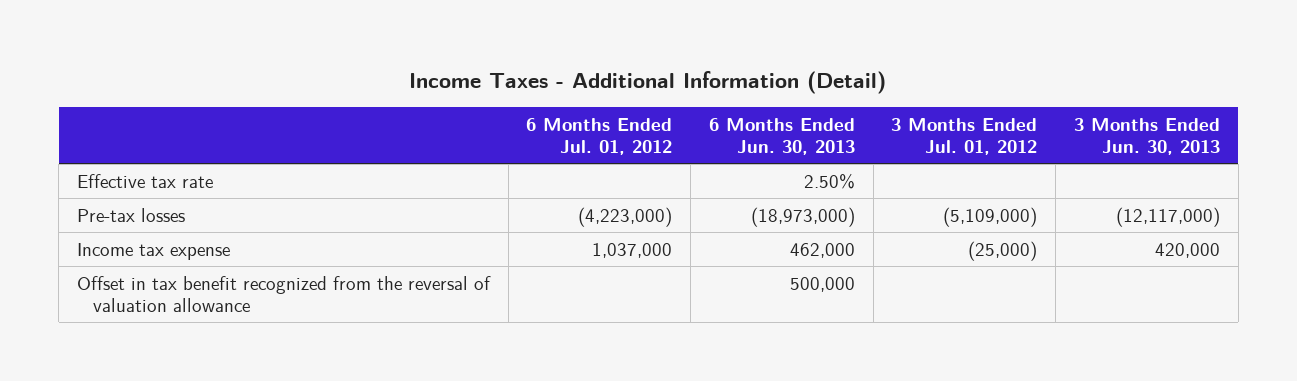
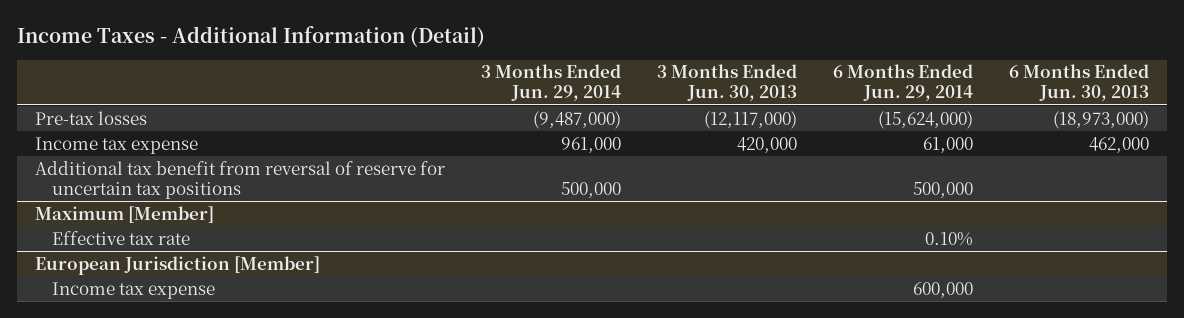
[526,117,673,155] 6 Months Ended Jul. 01, 2012 -> none
[891,117,1038,155] 3 Months Ended Jul. 01, 2012 -> none
none -> [480,64,621,102] 3 Months Ended Jun. 29, 2014
none -> [833,64,974,102] 6 Months Ended Jun. 29, 2014
[76,173,213,188] Effective tax rate -> none
[76,275,491,313] Offset in tax benefit recognized from the reversal of valuation allowance -> none
none -> [34,160,445,199] Additional tax benefit from reversal of reserve for uncertain tax positions
none -> [34,205,214,223] Maximum [Member]
none -> [51,230,190,245] Effective tax rate
none -> [34,255,320,275] European Jurisdiction [Member]
none -> [51,281,215,299] Income tax expense

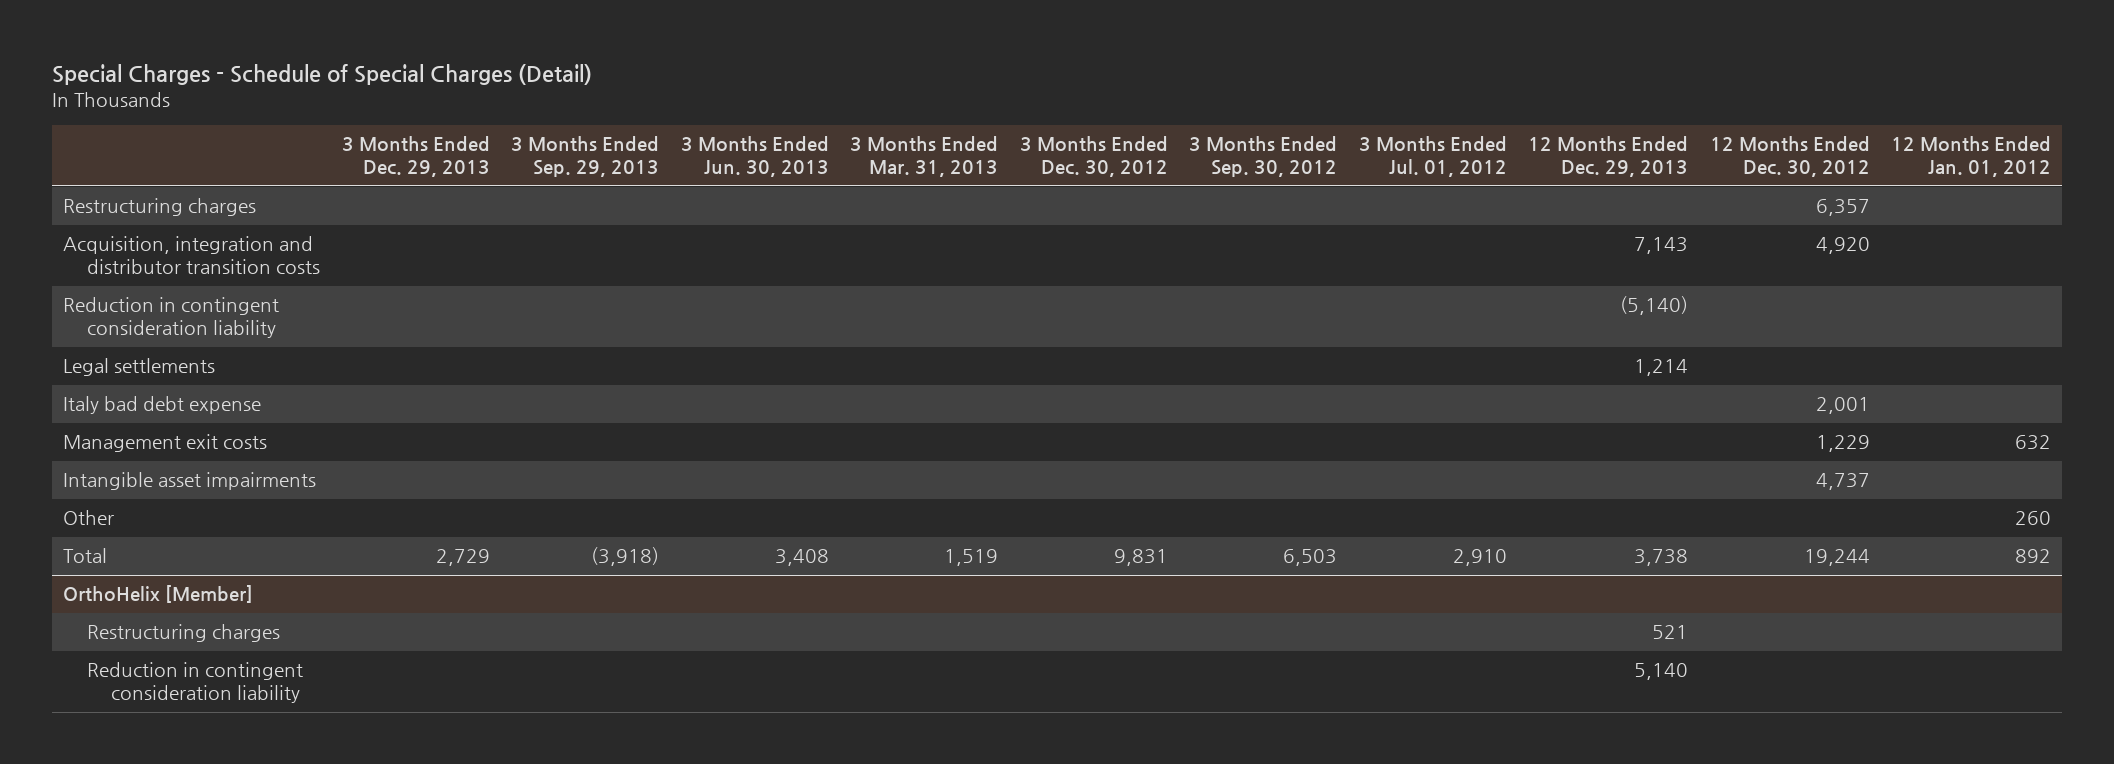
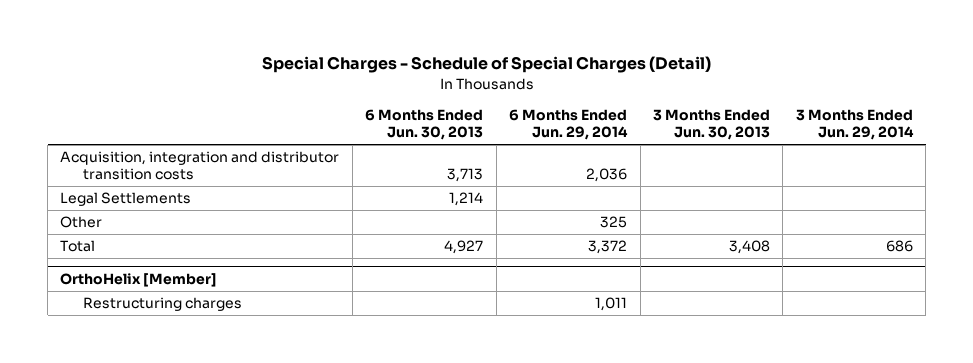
[341,136,490,178] 3 Months Ended Dec. 29, 2013 -> none
[511,136,660,178] 3 Months Ended Sep. 29, 2013 -> none
[850,136,999,178] 3 Months Ended Mar. 31, 2013 -> none
[1019,136,1168,178] 3 Months Ended Dec. 30, 2012 -> none
[1189,136,1338,178] 3 Months Ended Sep. 30, 2012 -> none
[1358,136,1507,178] 3 Months Ended Jul. 01, 2012 -> none
[1528,136,1689,178] 12 Months Ended Dec. 29, 2013 -> none
[1709,136,1870,178] 12 Months Ended Dec. 30, 2012 -> none
[1891,136,2052,178] 12 Months Ended Jan. 01, 2012 -> none
none -> [365,108,484,141] 6 Months Ended Jun. 30, 2013
none -> [509,108,629,141] 6 Months Ended Jun. 29, 2014
none -> [795,108,914,141] 3 Months Ended Jun. 29, 2014
[63,198,257,217] Restructuring charges -> none
[63,297,280,339] Reduction in contingent consideration liability -> none
[63,396,262,415] Italy bad debt expense -> none
[63,434,268,453] Management exit costs -> none
[63,472,317,491] Intangible asset impairments -> none
[63,358,216,377] Legal settlements -> [60,192,192,207] Legal Settlements
[87,662,304,704] Reduction in contingent consideration liability -> none

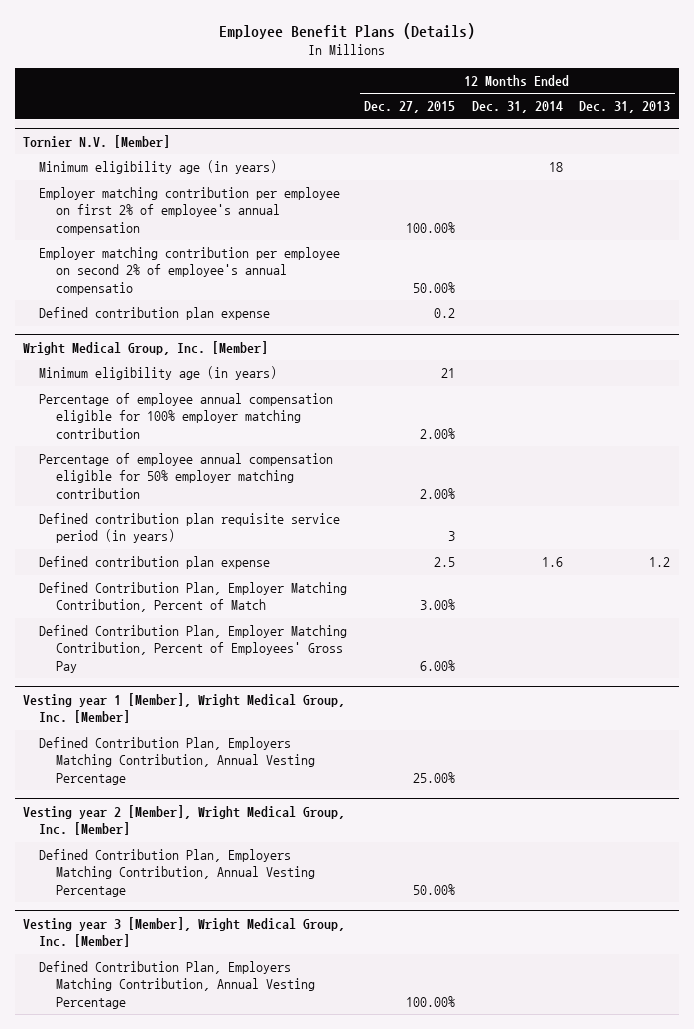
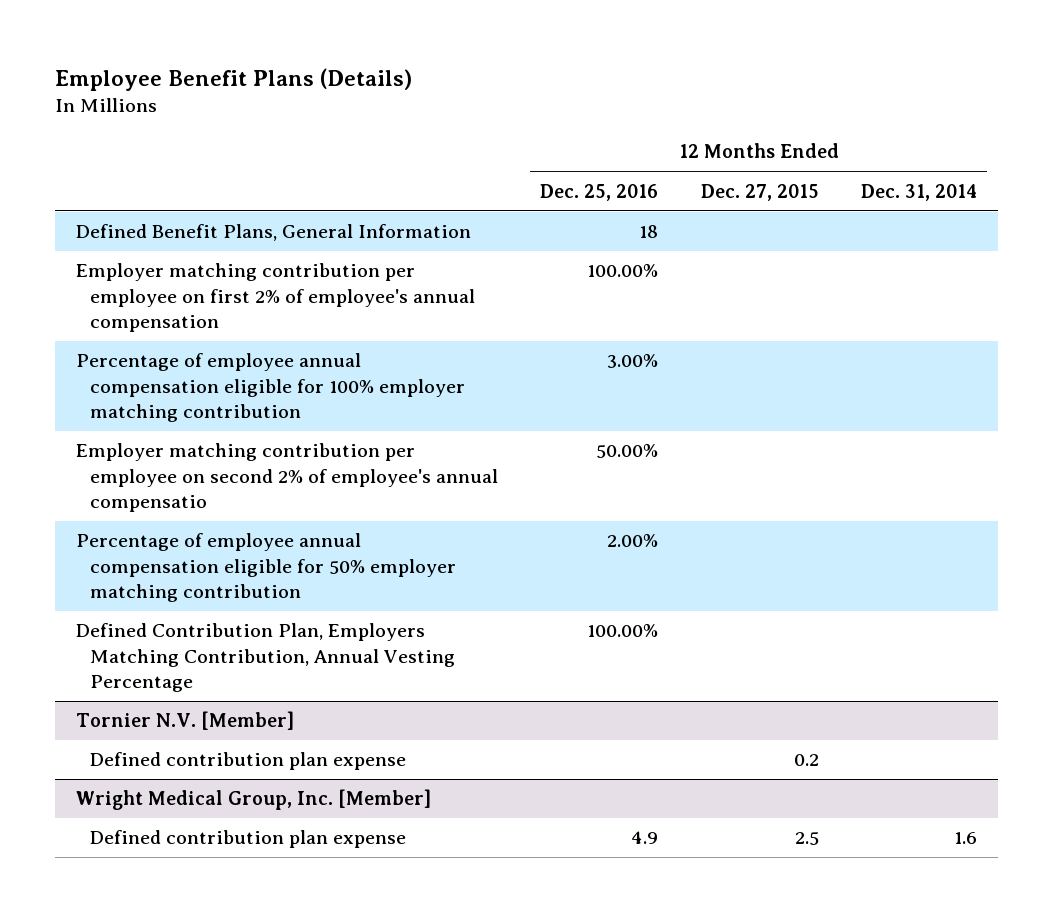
[579,101,671,114] Dec. 31, 2013 -> none
none -> [540,183,659,201] Dec. 25, 2016
none -> [76,224,472,242] Defined Benefit Plans, General Information
none -> [76,263,476,333] Employer matching contribution per employee on first 2% of employee's annual compensation
none -> [76,353,466,423] Percentage of employee annual compensation eligible for 100% employer matching contribution
none -> [76,443,499,513] Employer matching contribution per employee on second 2% of employee's annual compensatio
none -> [76,533,457,603] Percentage of employee annual compensation eligible for 50% employer matching contribution
none -> [76,623,456,693] Defined Contribution Plan, Employers Matching Contribution, Annual Vesting Percentage
[39,160,278,175] Minimum eligibility age (in years) -> none
[39,187,341,235] Employer matching contribution per employee on first 2% of employee's annual compensation -> none
[39,247,341,295] Employer matching contribution per employee on second 2% of employee's annual compensatio -> none
[39,366,278,381] Minimum eligibility age (in years) -> none
[39,393,334,439] Percentage of employee annual compensation eligible for 100% employer matching contribution -> none
[39,453,334,499] Percentage of employee annual compensation eligible for 50% employer matching contribution -> none
[39,513,341,544] Defined contribution plan requisite service period (in years) -> none
[39,582,348,613] Defined Contribution Plan, Employer Matching Contribution, Percent of Match -> none
[39,625,348,673] Defined Contribution Plan, Employer Matching Contribution, Percent of Employees' Gross Pay -> none
[23,692,346,724] Vesting year 1 [Member], Wright Medical Group, Inc. [Member] -> none
[39,737,315,785] Defined Contribution Plan, Employers Matching Contribution, Annual Vesting Percentage -> none
[23,804,346,836] Vesting year 2 [Member], Wright Medical Group, Inc. [Member] -> none
[39,849,315,897] Defined Contribution Plan, Employers Matching Contribution, Annual Vesting Percentage -> none
[23,916,346,948] Vesting year 3 [Member], Wright Medical Group, Inc. [Member] -> none
[39,961,315,1009] Defined Contribution Plan, Employers Matching Contribution, Annual Vesting Percentage -> none

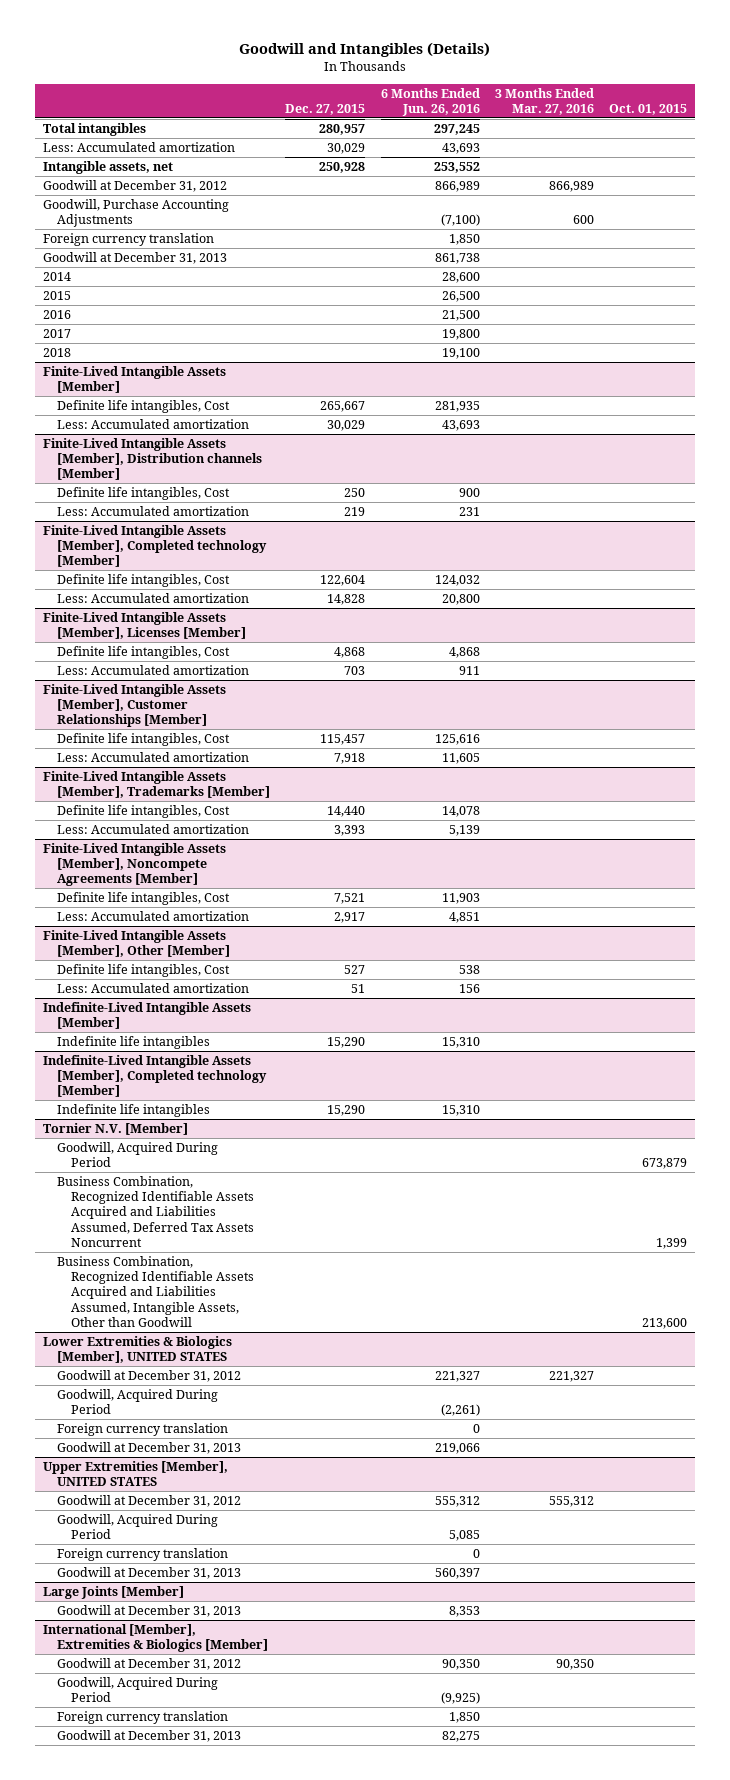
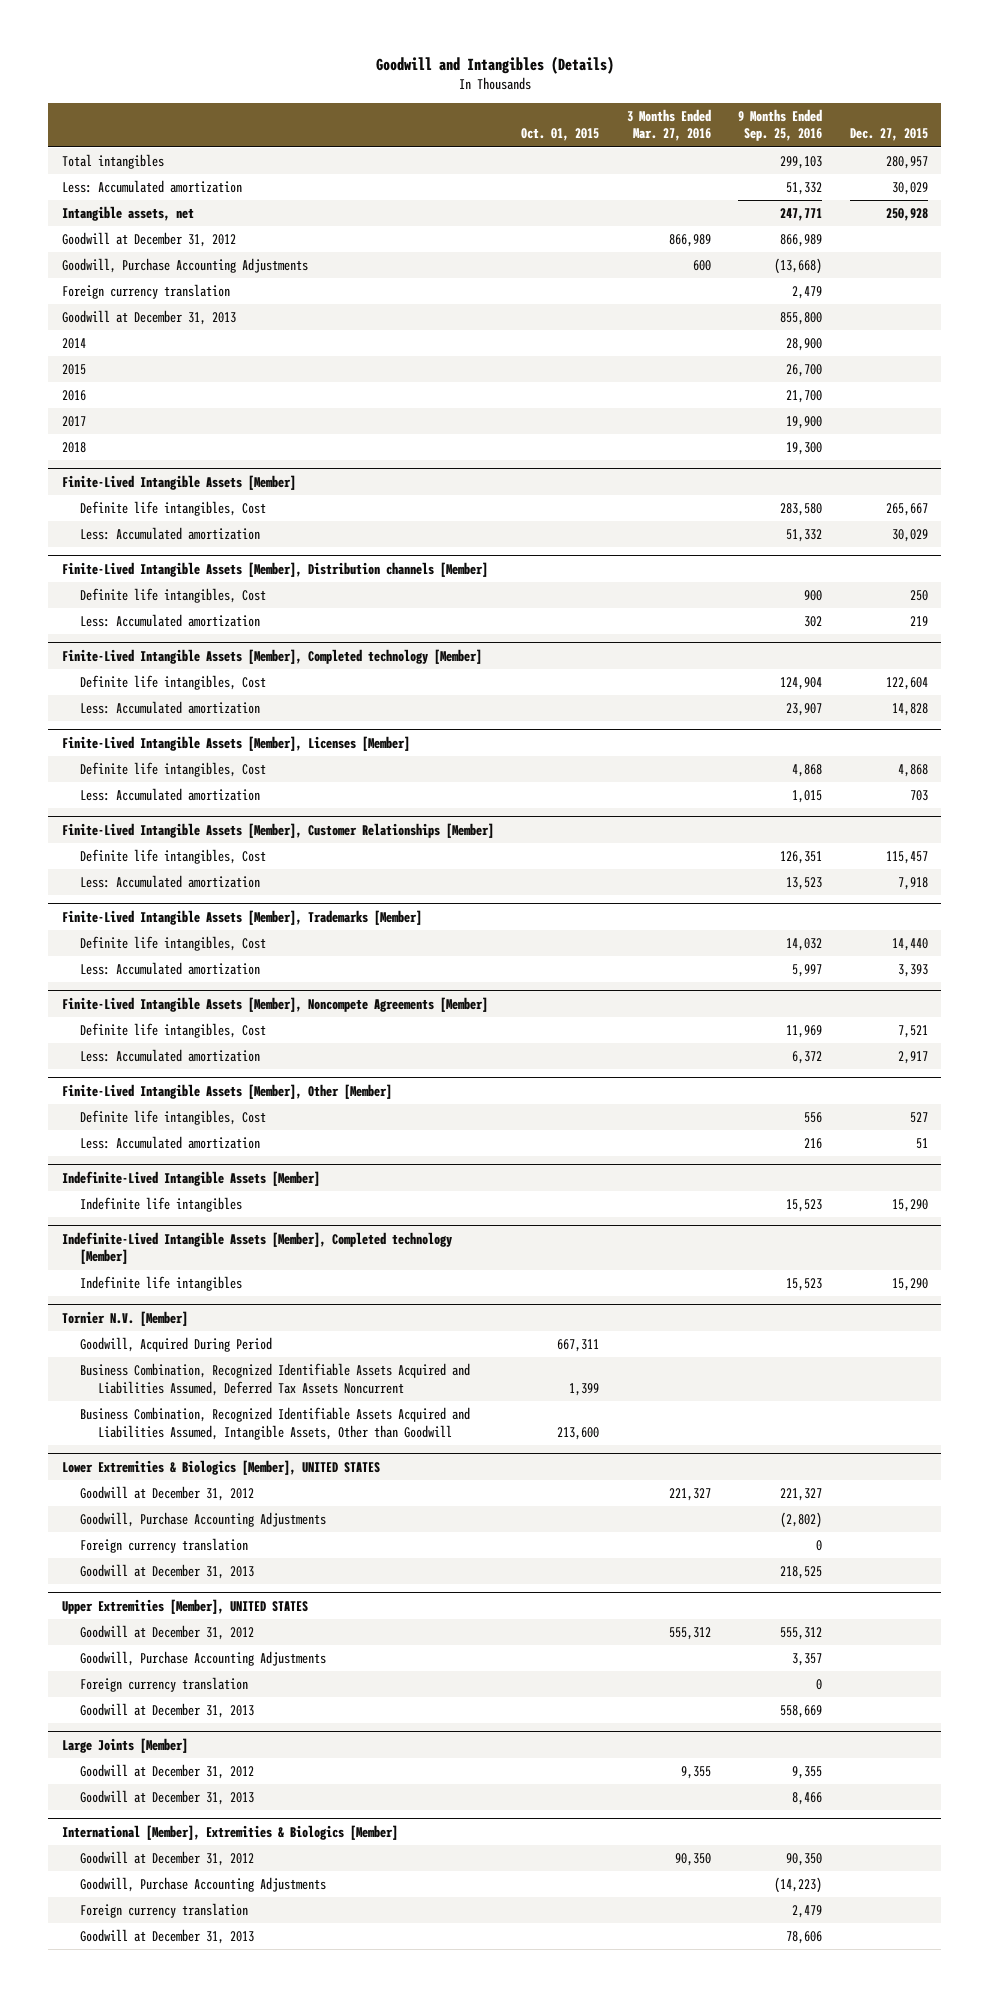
[380,87,480,116] 6 Months Ended Jun. 26, 2016 -> none
none -> [738,108,823,142] 9 Months Ended Sep. 25, 2016
[642,1158,688,1170] 673,879 -> [557,1339,600,1353] 667,311
[56,1388,218,1415] Goodwill, Acquired During Period -> none
none -> [79,1512,326,1528] Goodwill, Purchase Accounting Adjustments
[56,1513,218,1540] Goodwill, Acquired During Period -> none
none -> [79,1651,326,1667] Goodwill, Purchase Accounting Adjustments
none -> [79,1764,254,1780] Goodwill at December 31, 2012
[56,1676,218,1703] Goodwill, Acquired During Period -> none
none -> [79,1877,326,1893] Goodwill, Purchase Accounting Adjustments

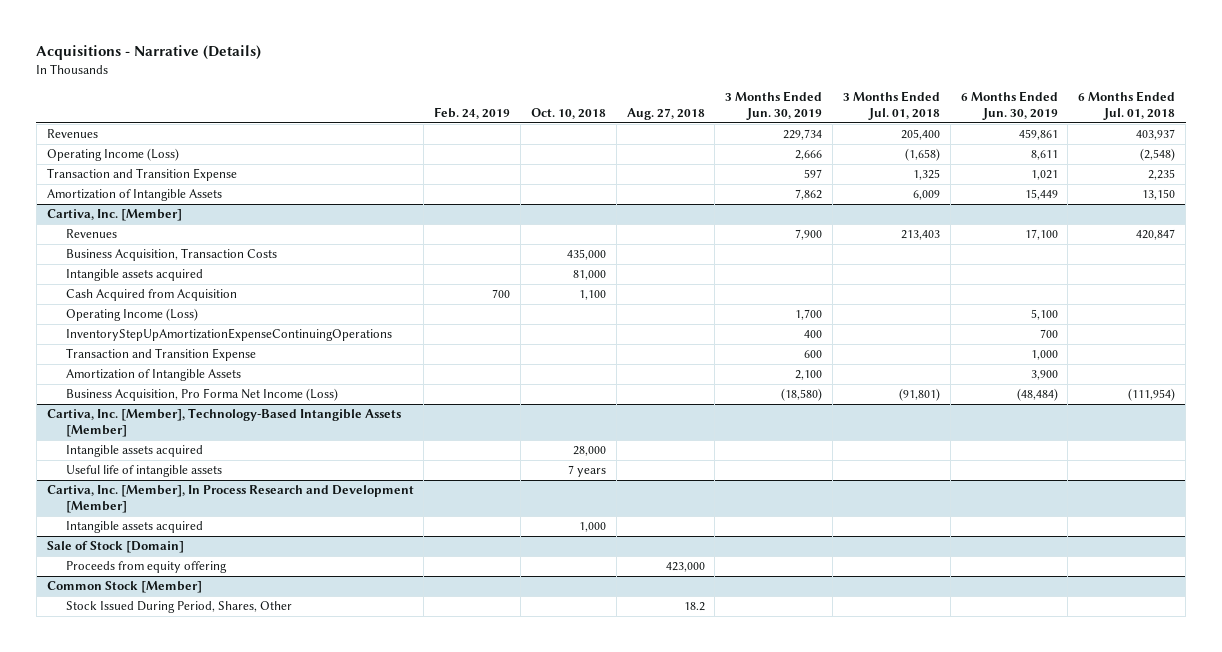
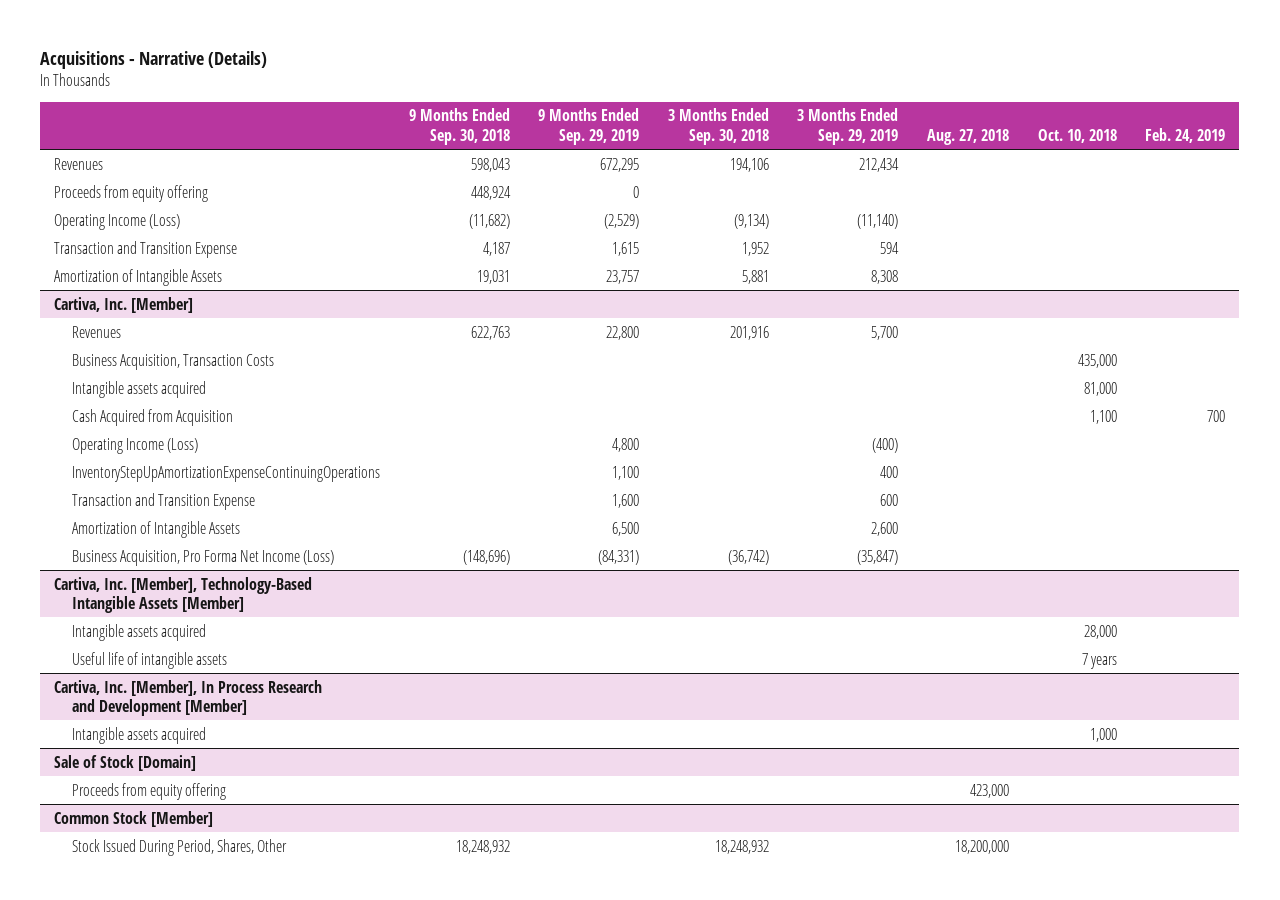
[725,91,823,121] 3 Months Ended Jun. 30, 2019 -> none
[842,91,940,121] 3 Months Ended Jul. 01, 2018 -> none
[960,91,1058,121] 6 Months Ended Jun. 30, 2019 -> none
[1078,91,1176,121] 6 Months Ended Jul. 01, 2018 -> none
none -> [408,108,510,145] 9 Months Ended Sep. 30, 2018
none -> [538,108,640,145] 9 Months Ended Sep. 29, 2019
none -> [667,108,769,145] 3 Months Ended Sep. 30, 2018
none -> [797,108,899,145] 3 Months Ended Sep. 29, 2019
none -> [54,184,209,202] Proceeds from equity offering
[683,602,705,612] 18.2 -> [955,839,1010,854] 18,200,000

